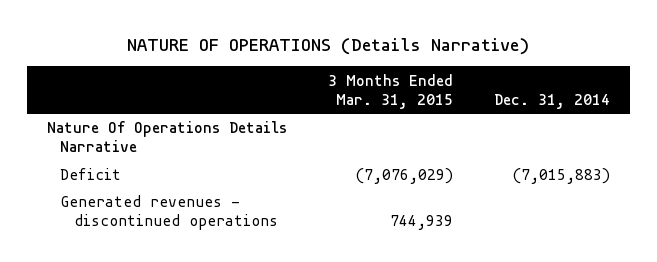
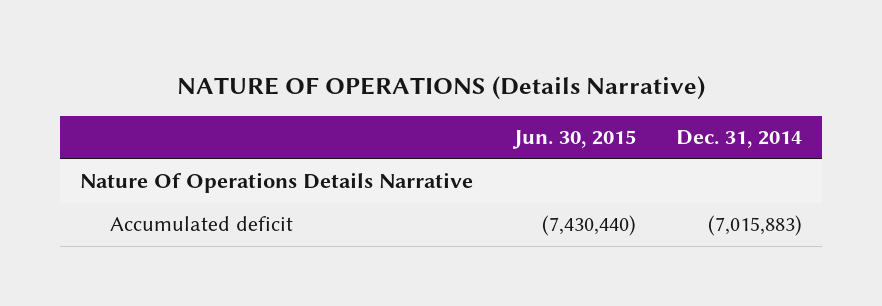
[327,73,453,109] 3 Months Ended Mar. 31, 2015 -> none
none -> [511,130,636,150] Jun. 30, 2015
[60,195,278,231] Generated revenues - discontinued operations -> none
[60,168,122,181] Deficit -> [109,216,293,232] Accumulated deficit

